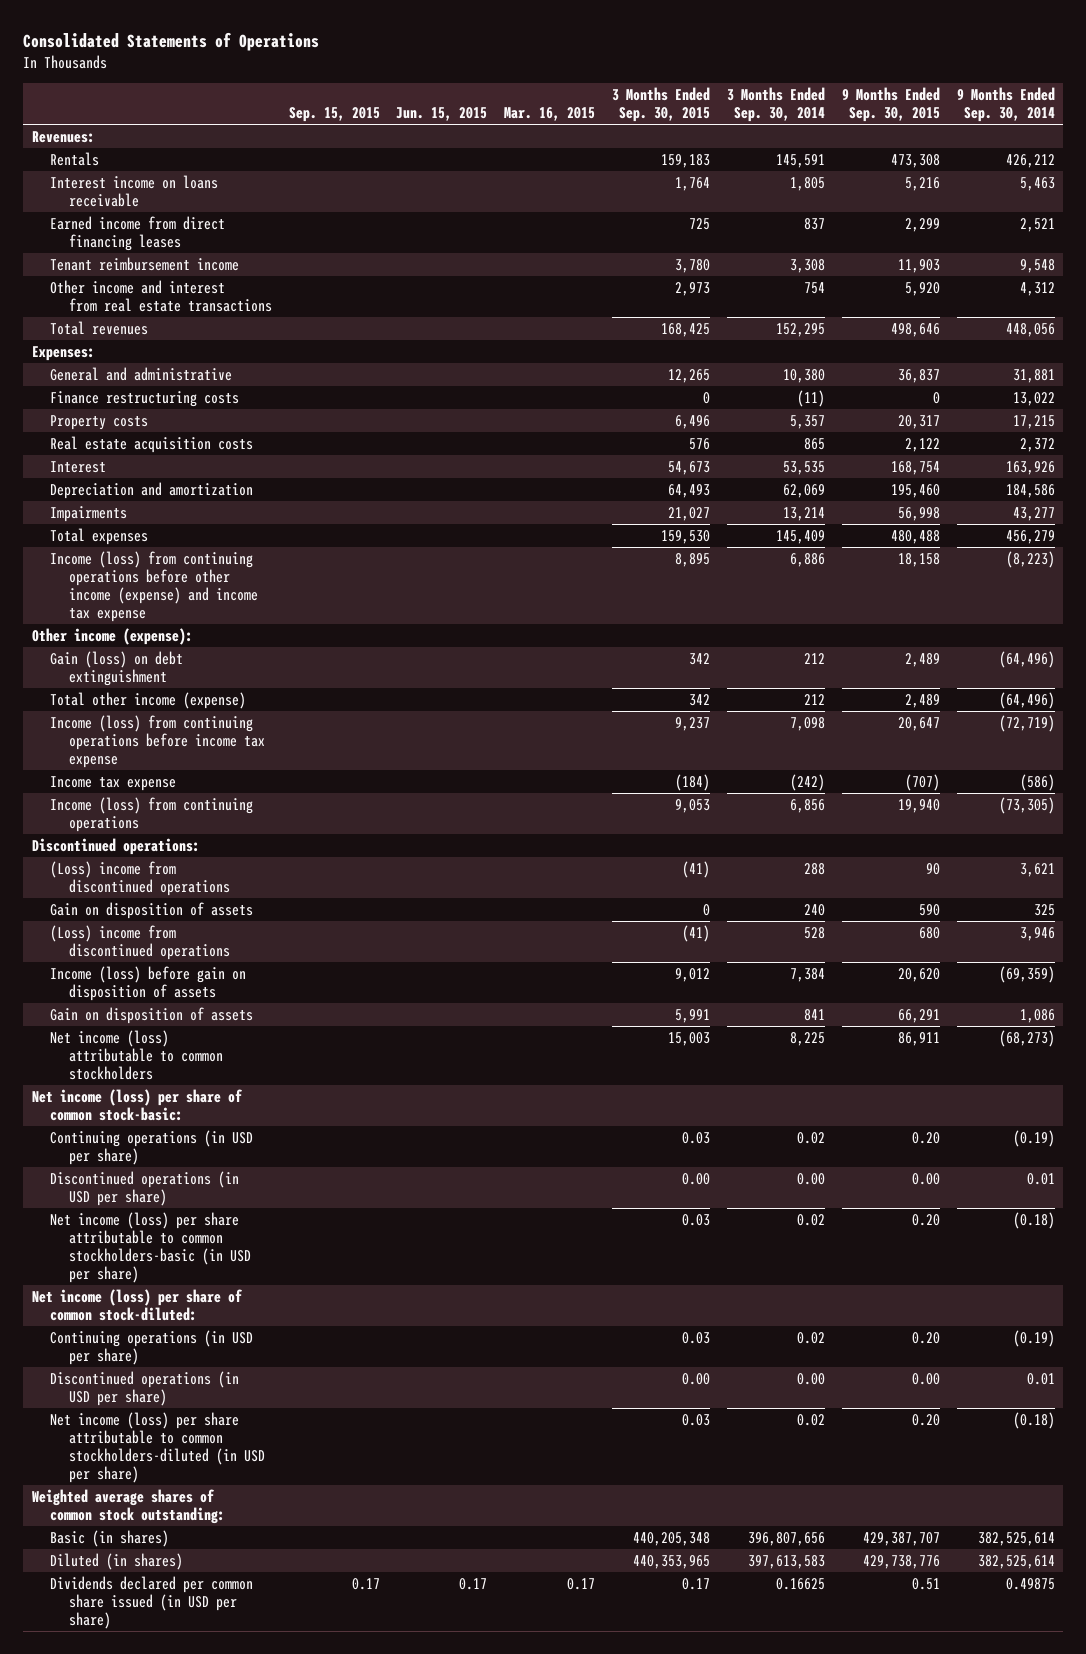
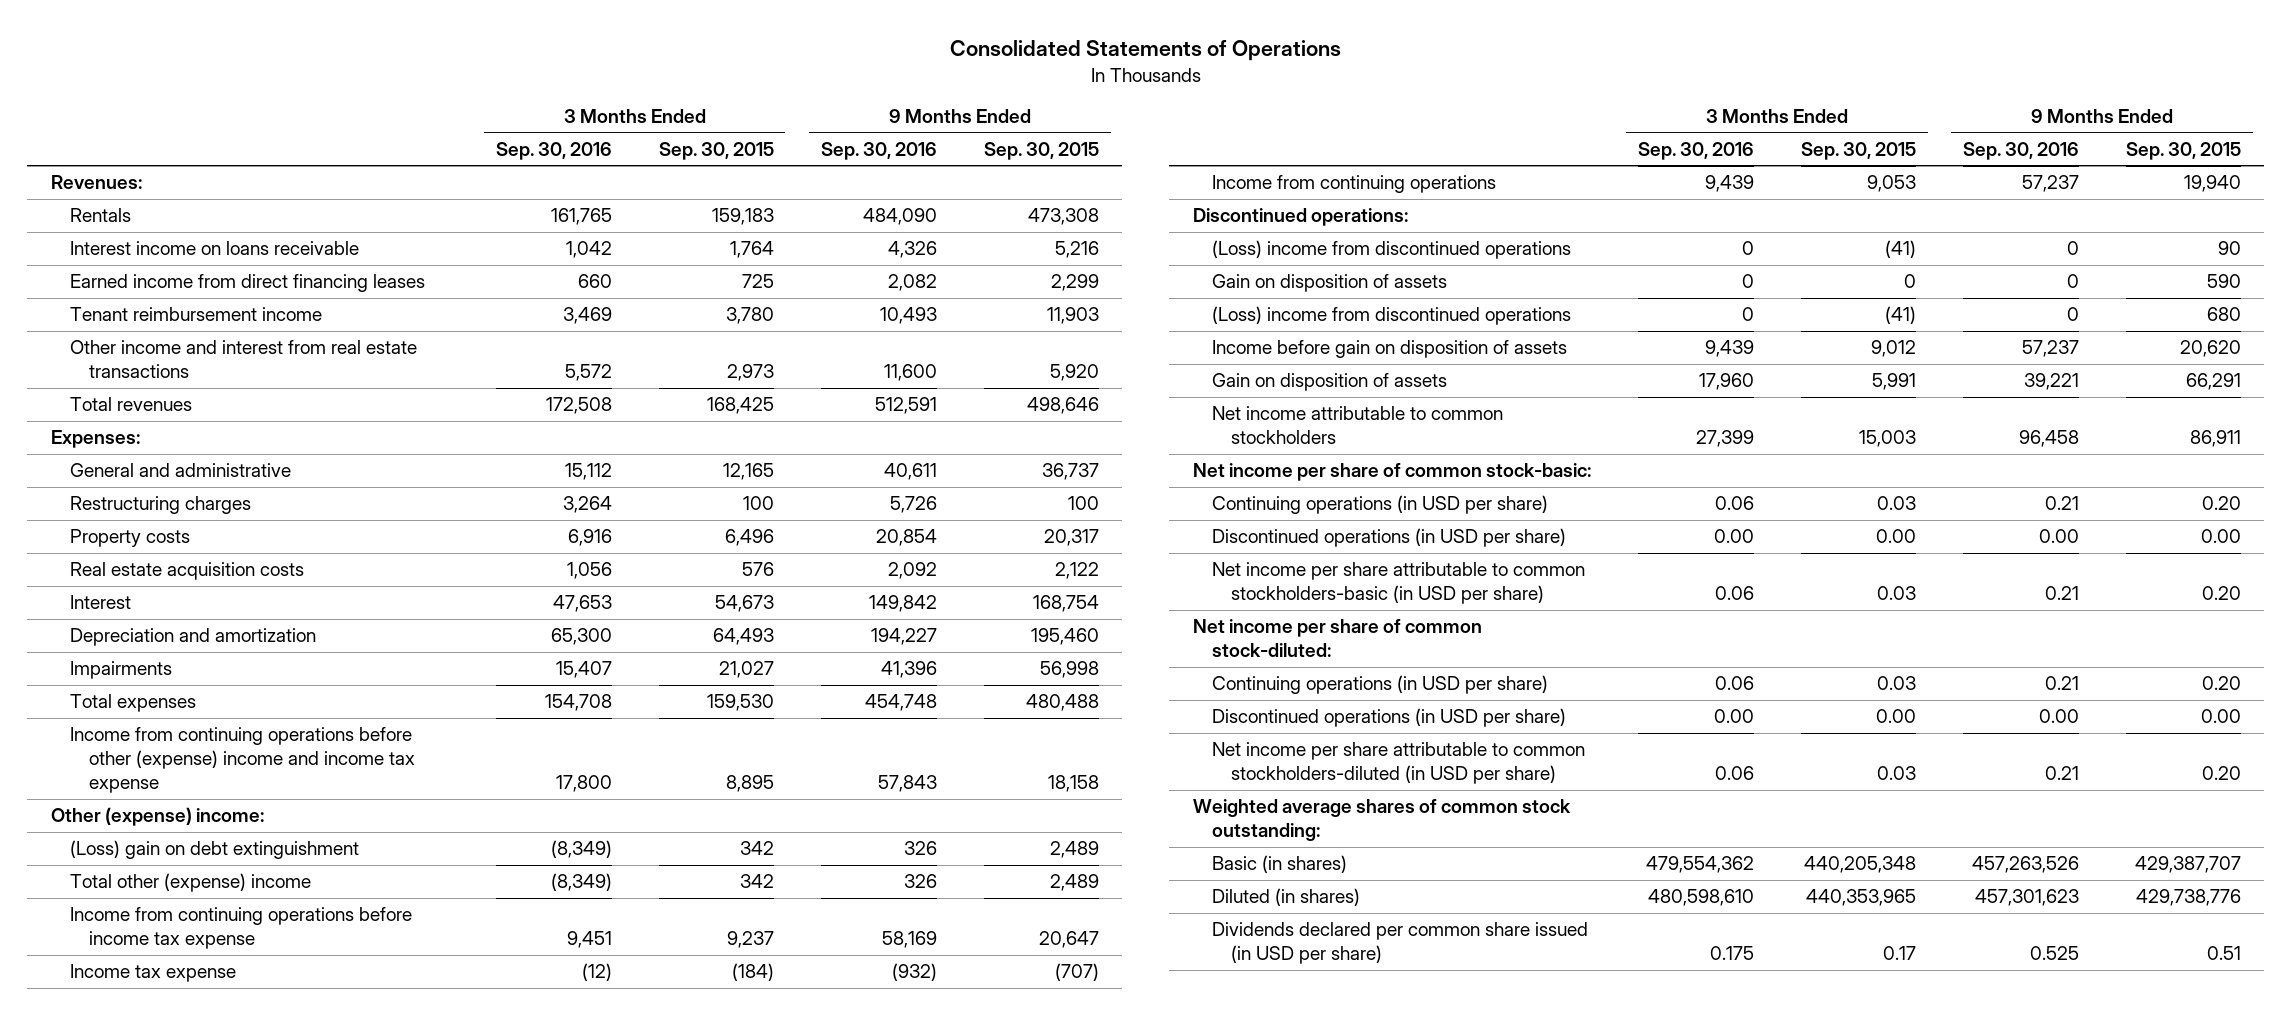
[288,107,380,123] Sep. 15, 2015 -> none
[396,107,488,122] Jun. 15, 2015 -> none
[504,107,596,122] Mar. 16, 2015 -> none
[726,87,825,123] 3 Months Ended Sep. 30, 2014 -> none
[956,87,1055,123] 9 Months Ended Sep. 30, 2014 -> none
none -> [495,141,612,160] Sep. 30, 2016
none -> [820,141,937,160] Sep. 30, 2016
[50,390,240,407] Finance restructuring costs -> none
[668,368,711,383] 12,265 -> [722,463,774,481] 12,165
[897,368,940,383] 36,837 -> [1041,463,1099,481] 36,737
none -> [69,496,251,515] Restructuring charges
[50,550,258,623] Income (loss) from continuing operations before other income (expense) and income tax expense -> [69,727,415,794] Income from continuing operations before other (expense) income and income tax expense
[31,627,193,645] Other income (expense): -> [50,807,264,827] Other (expense) income:
[50,650,184,686] Gain (loss) on debt extinguishment -> [69,840,359,860] (Loss) gain on debt extinguishment
[50,691,247,709] Total other income (expense) -> [69,873,311,893] Total other (expense) income
[50,714,265,768] Income (loss) from continuing operations before income tax expense -> [69,907,412,950] Income from continuing operations before income tax expense
[50,796,254,832] Income (loss) from continuing operations -> [1211,175,1496,194] Income from continuing operations
[50,965,247,1001] Income (loss) before gain on disposition of assets -> [1211,340,1567,359] Income before gain on disposition of assets
[50,1029,223,1080] Net income (loss) attributable to common stockholders -> [1211,406,1503,445] Net income attributable to common stockholders
[31,1088,243,1121] Net income (loss) per share of common stock-basic: -> [1192,463,1591,482] Net income per share of common stock-basic:
[50,1211,251,1284] Net income (loss) per share attributable to common stockholders-basic (in USD per share) -> [1211,562,1585,605] Net income per share attributable to common stockholders-basic (in USD per share)
[31,1288,243,1321] Net income (loss) per share of common stock-diluted: -> [1192,619,1482,658] Net income per share of common stock-diluted:
[50,1411,265,1484] Net income (loss) per share attributable to common stockholders-diluted (in USD per share) -> [1211,742,1585,785] Net income per share attributable to common stockholders-diluted (in USD per share)

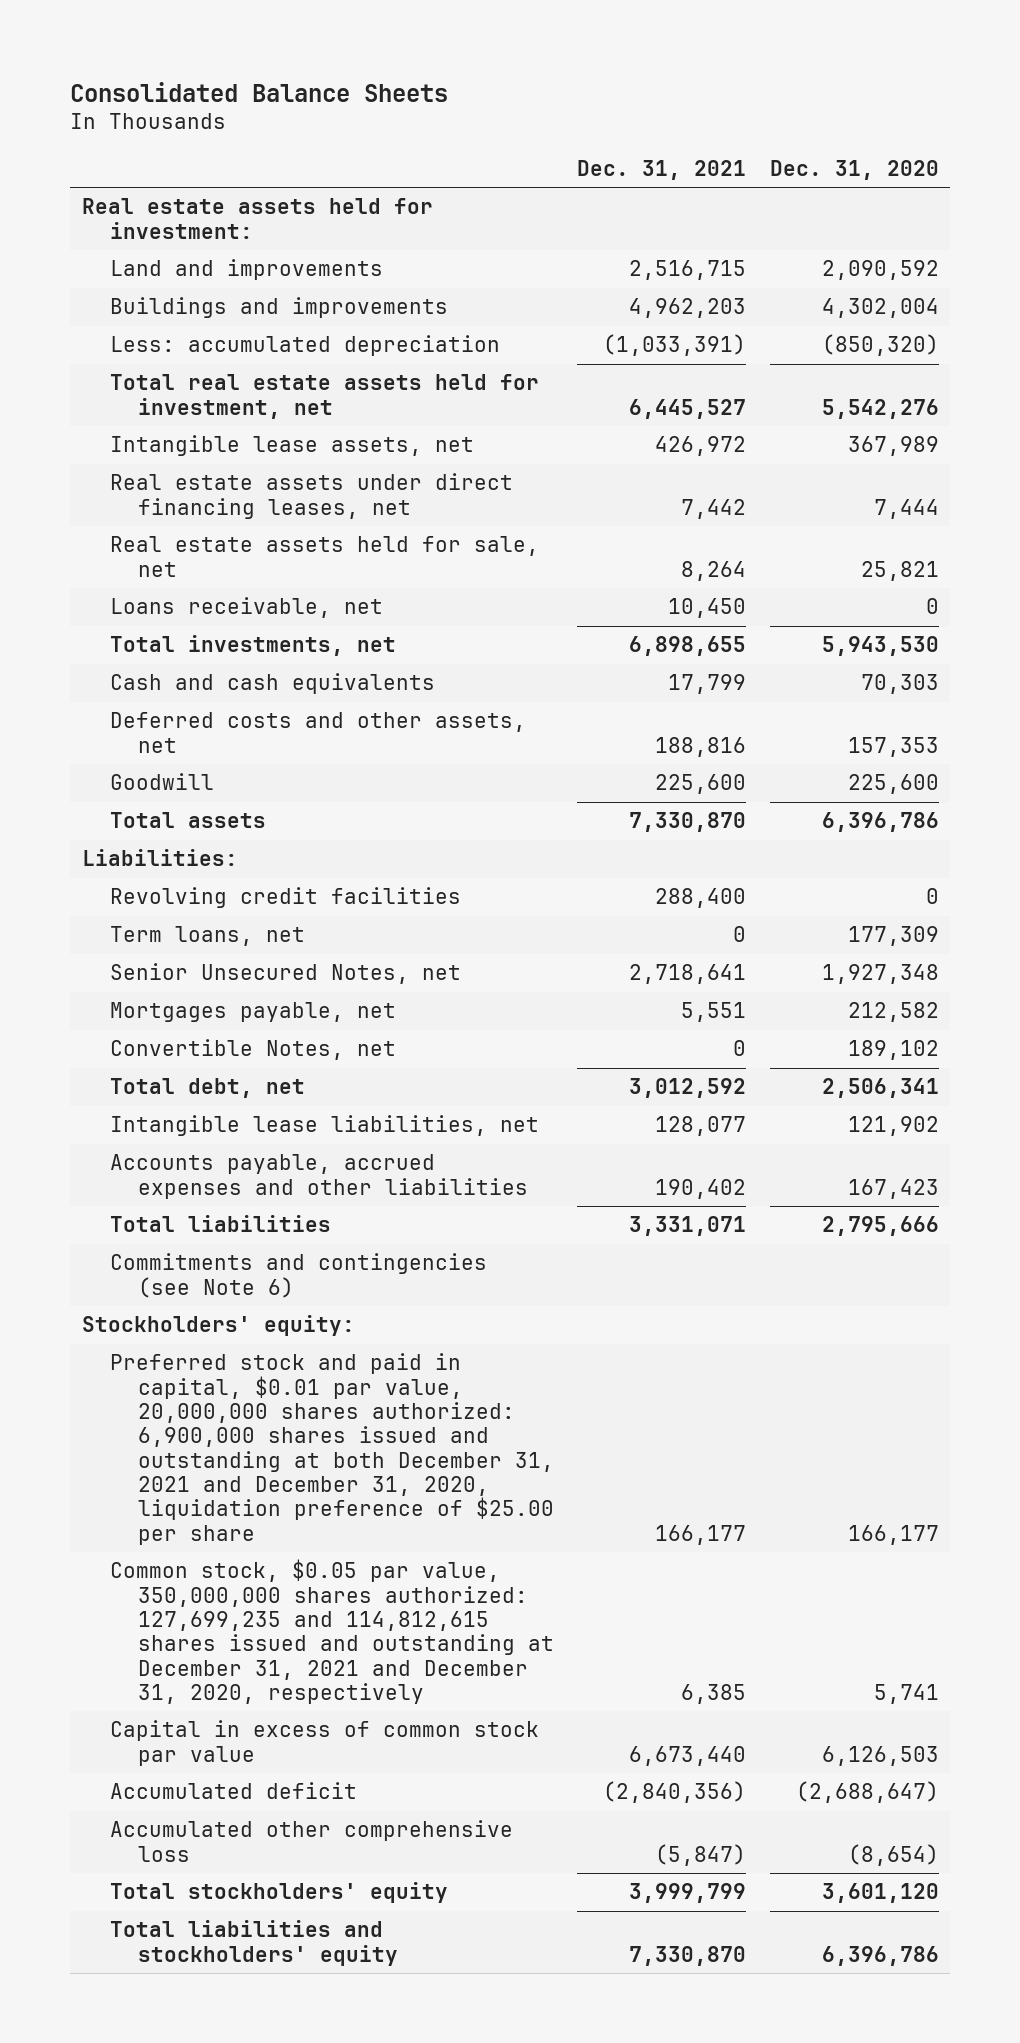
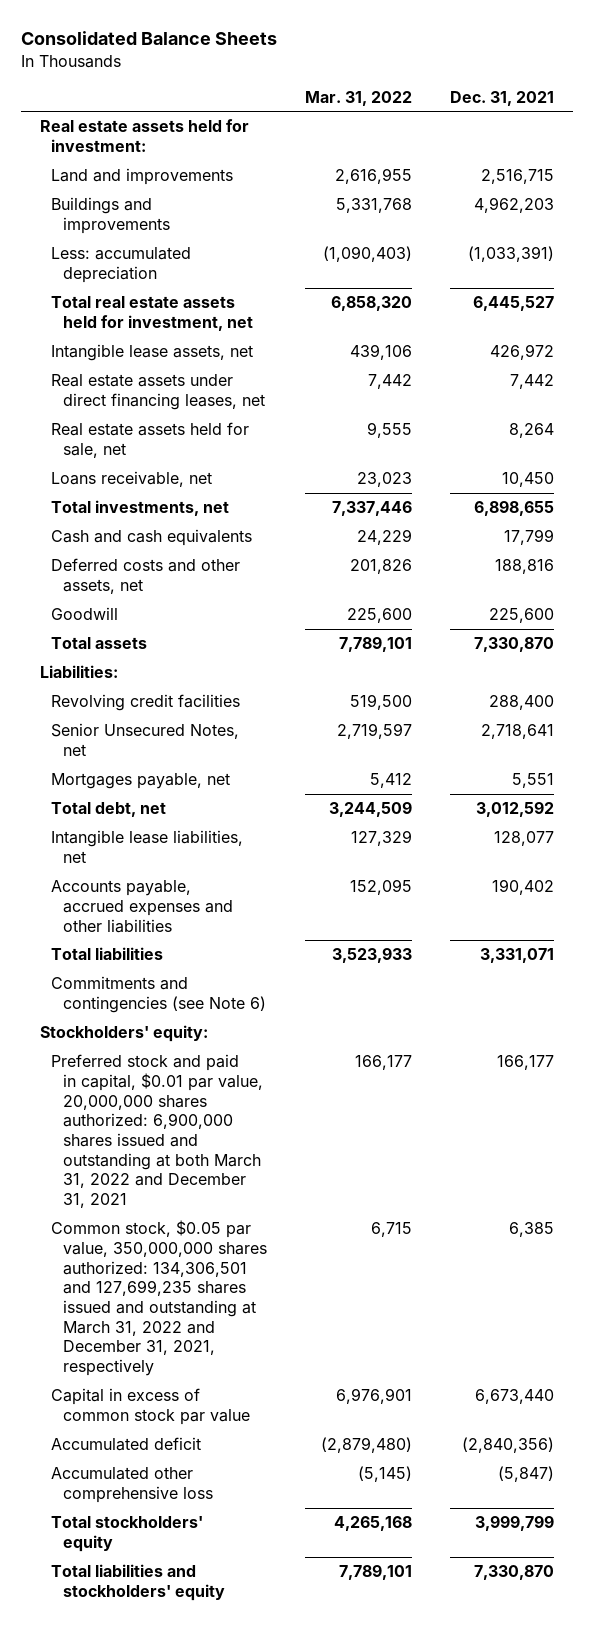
[769,159,939,180] Dec. 31, 2020 -> none
none -> [304,90,412,106] Mar. 31, 2022
[109,926,305,947] Term loans, net -> none
[109,1039,396,1061] Convertible Notes, net -> none
[109,1353,555,1545] Preferred stock and paid in capital, $0.01 par value, 20,000,000 shares authorized: 6,900,000 shares issued and outstanding at both December 31, 2021 and December 31, 2020, liquidation preference of $25.00 per share -> [51,1054,263,1209] Preferred stock and paid in capital, $0.01 par value, 20,000,000 shares authorized: 6,900,000 shares issued and outstanding at both March 31, 2022 and December 31, 2021
[109,1559,555,1705] Common stock, $0.05 par value, 350,000,000 shares authorized: 127,699,235 and 114,812,615 shares issued and outstanding at December 31, 2021 and December 31, 2020, respectively -> [51,1220,267,1377] Common stock, $0.05 par value, 350,000,000 shares authorized: 134,306,501 and 127,699,235 shares issued and outstanding at March 31, 2022 and December 31, 2021, respectively

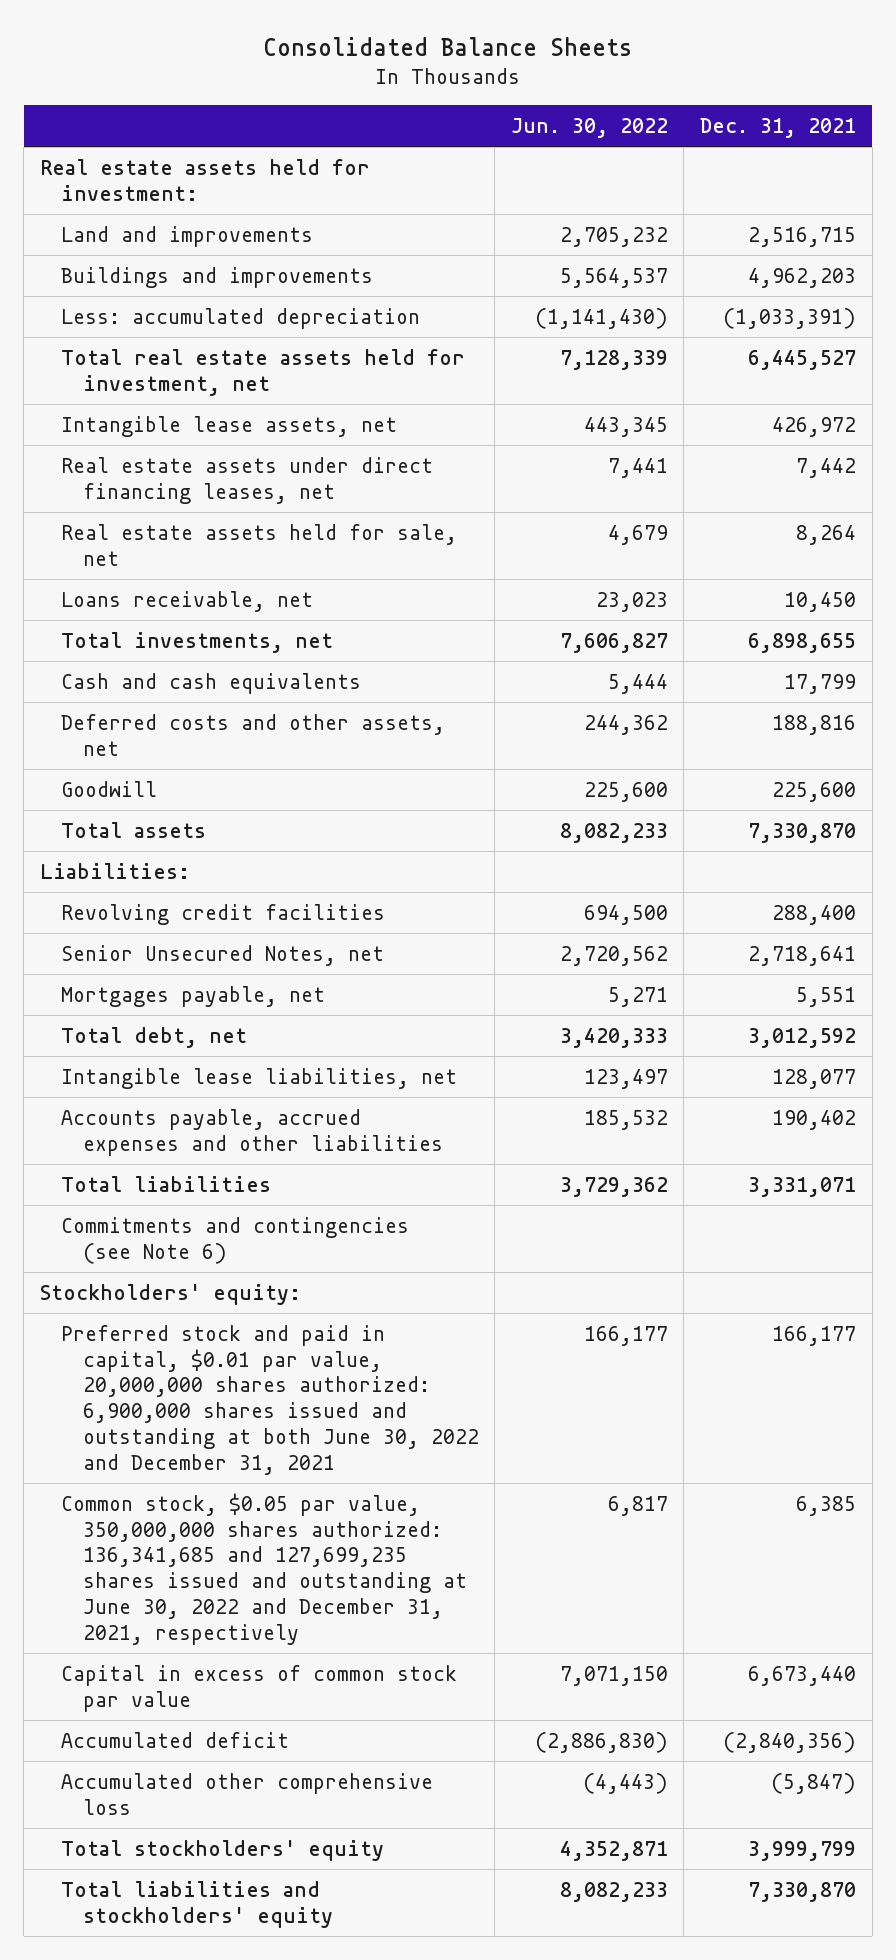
[304,90,412,106] Mar. 31, 2022 -> none
none -> [510,117,668,138] Jun. 30, 2022
[51,1054,263,1209] Preferred stock and paid in capital, $0.01 par value, 20,000,000 shares authorized: 6,900,000 shares issued and outstanding at both March 31, 2022 and December 31, 2021 -> [61,1324,479,1476] Preferred stock and paid in capital, $0.01 par value, 20,000,000 shares authorized: 6,900,000 shares issued and outstanding at both June 30, 2022 and December 31, 2021
[51,1220,267,1377] Common stock, $0.05 par value, 350,000,000 shares authorized: 134,306,501 and 127,699,235 shares issued and outstanding at March 31, 2022 and December 31, 2021, respectively -> [61,1492,467,1646] Common stock, $0.05 par value, 350,000,000 shares authorized: 136,341,685 and 127,699,235 shares issued and outstanding at June 30, 2022 and December 31, 2021, respectively

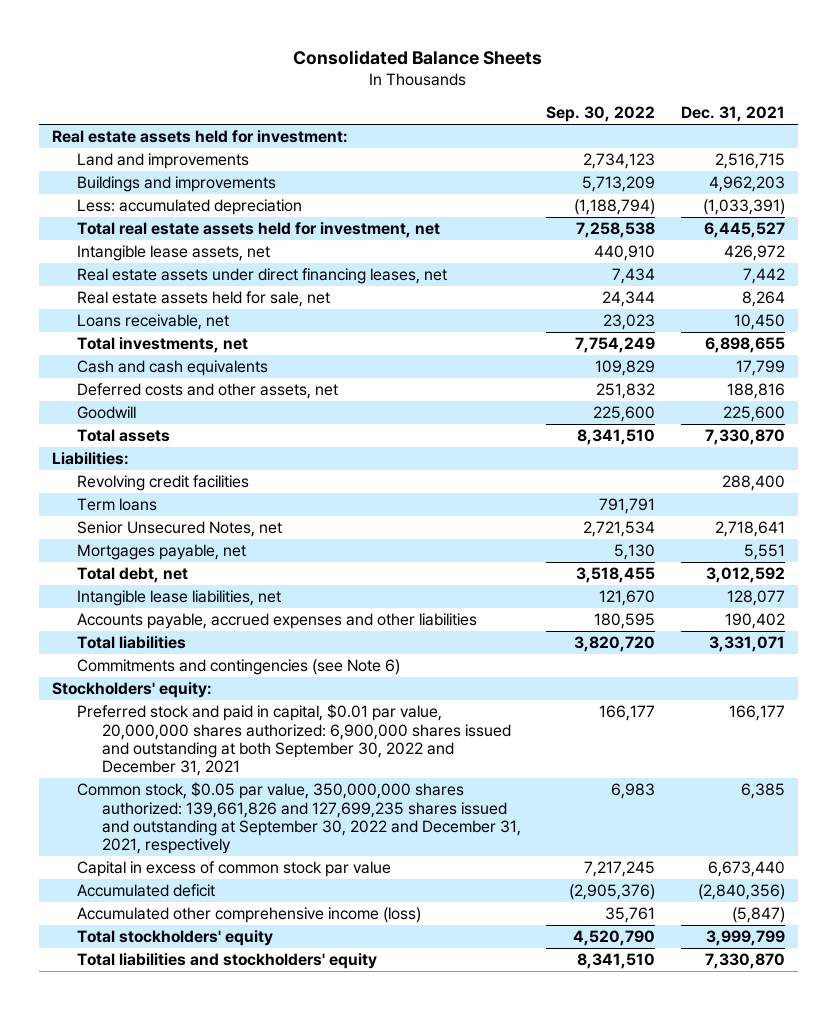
[510,117,668,138] Jun. 30, 2022 -> none
none -> [546,105,656,122] Sep. 30, 2022
none -> [76,498,157,512] Term loans
[61,1324,479,1476] Preferred stock and paid in capital, $0.01 par value, 20,000,000 shares authorized: 6,900,000 shares issued and outstanding at both June 30, 2022 and December 31, 2021 -> [76,704,511,776] Preferred stock and paid in capital, $0.01 par value, 20,000,000 shares authorized: 6,900,000 shares issued and outstanding at both September 30, 2022 and December 31, 2021
[61,1492,467,1646] Common stock, $0.05 par value, 350,000,000 shares authorized: 136,341,685 and 127,699,235 shares issued and outstanding at June 30, 2022 and December 31, 2021, respectively -> [76,782,521,854] Common stock, $0.05 par value, 350,000,000 shares authorized: 139,661,826 and 127,699,235 shares issued and outstanding at September 30, 2022 and December 31, 2021, respectively
[61,1772,434,1815] Accumulated other comprehensive loss -> [76,907,421,924] Accumulated other comprehensive income (loss)

